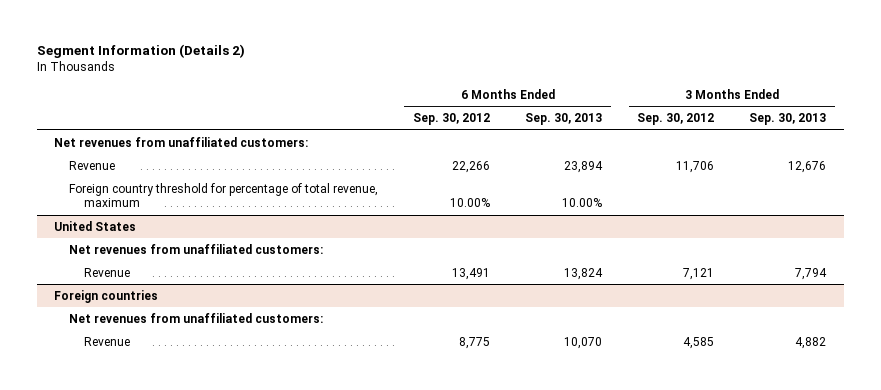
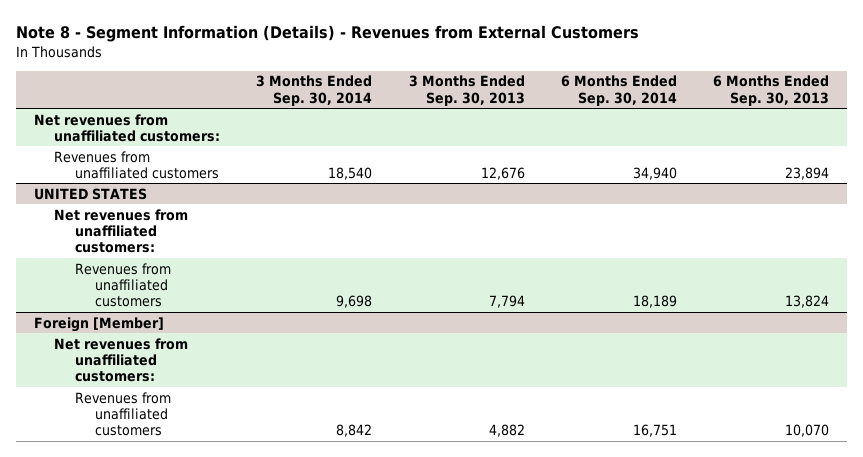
[36,44,245,59] Segment Information (Details 2) -> [15,24,639,42] Note 8 - Segment Information (Details) - Revenues from External Customers
[413,113,491,126] Sep. 30, 2012 -> none
[637,113,715,126] Sep. 30, 2012 -> none
none -> [256,75,373,106] 3 Months Ended Sep. 30, 2014
none -> [560,75,677,106] 6 Months Ended Sep. 30, 2014
[68,182,378,208] Foreign country threshold for percentage of total revenue, maximum -> none
[68,160,115,170] Revenue -> [54,150,219,179] Revenues from unaffiliated customers
[54,220,137,231] United States -> [33,187,147,200] UNITED STATES
[54,289,159,303] Foreign countries -> none
[83,267,130,277] Revenue -> [74,262,171,308] Revenues from unaffiliated customers
none -> [33,316,164,332] Foreign [Member]
[83,336,130,346] Revenue -> [74,391,171,437] Revenues from unaffiliated customers

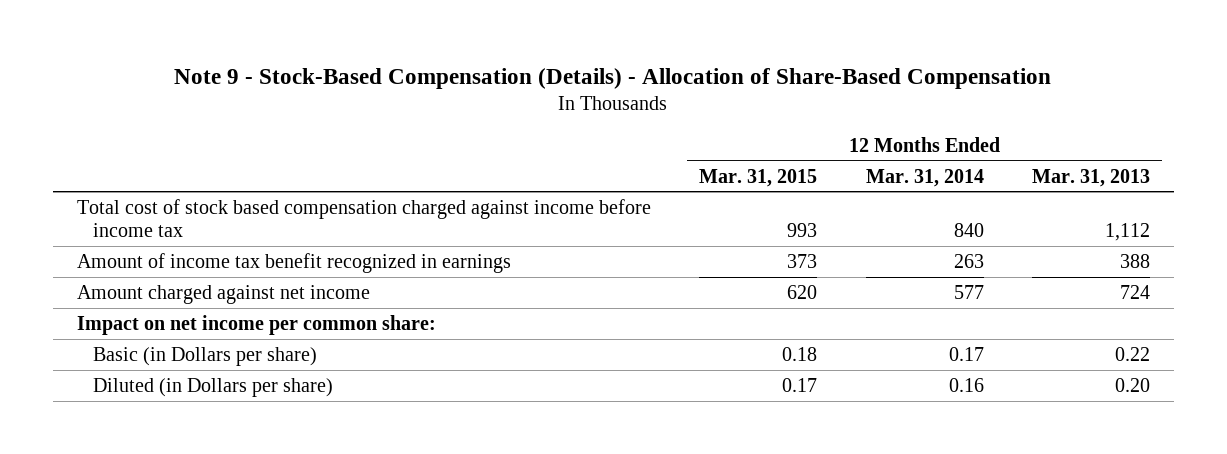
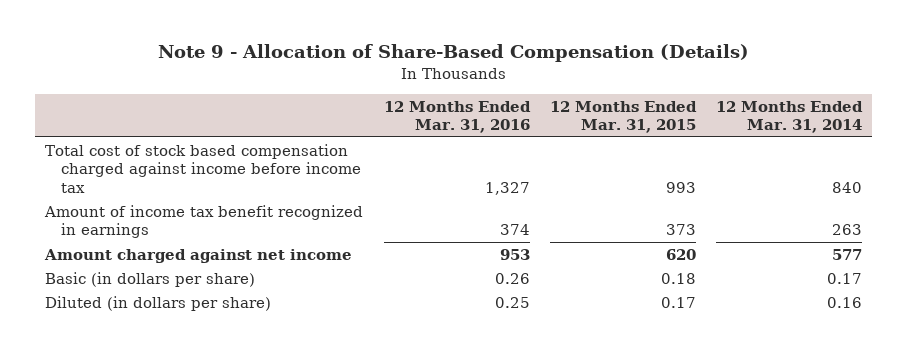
[174,67,1052,89] Note 9 - Stock-Based Compensation (Details) - Allocation of Share-Based Compensation -> [157,44,749,63] Note 9 - Allocation of Share-Based Compensation (Details)
[1031,168,1150,187] Mar. 31, 2013 -> none
none -> [383,100,531,134] 12 Months Ended Mar. 31, 2016
[77,314,437,335] Impact on net income per common share: -> none
[92,346,317,366] Basic (in Dollars per share) -> [45,271,256,287] Basic (in dollars per share)
[92,377,333,397] Diluted (in Dollars per share) -> [45,295,272,311] Diluted (in dollars per share)

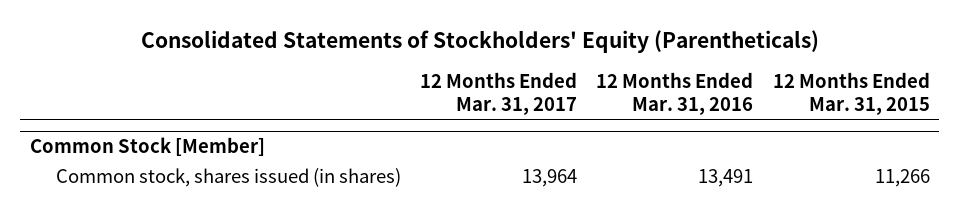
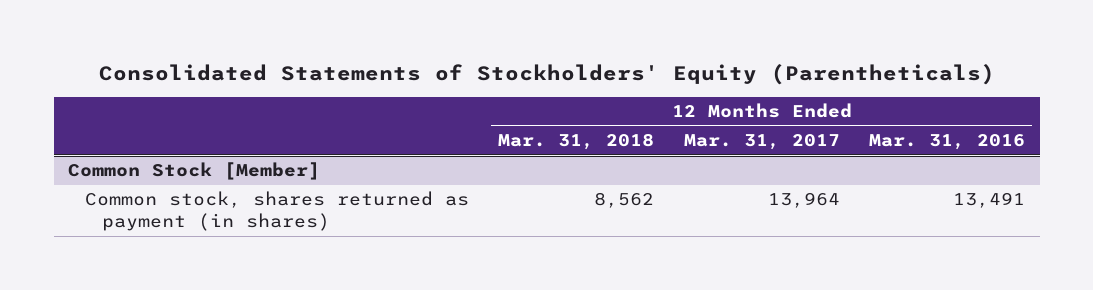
[772,72,930,115] 12 Months Ended Mar. 31, 2015 -> none
none -> [498,133,655,151] Mar. 31, 2018
[55,167,401,187] Common stock, shares issued (in shares) -> [85,191,470,232] Common stock, shares returned as payment (in shares)

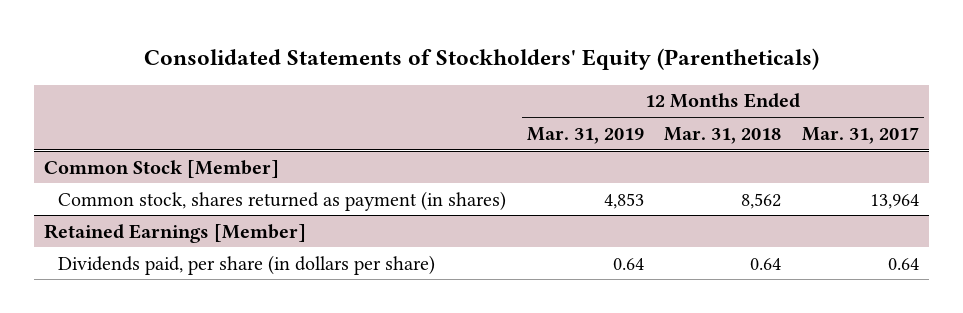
[869,134,1026,151] Mar. 31, 2016 -> none
none -> [526,126,644,144] Mar. 31, 2019
none -> [44,223,307,243] Retained Earnings [Member]
none -> [58,254,436,275] Dividends paid, per share (in dollars per share)

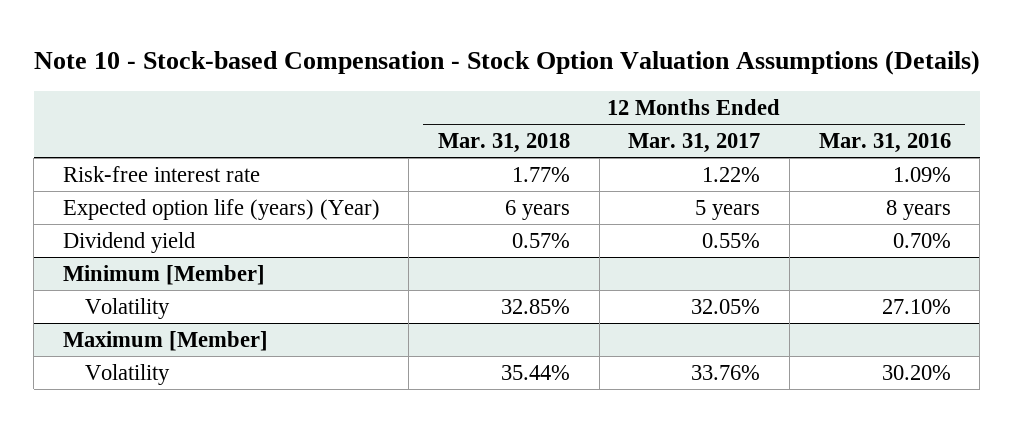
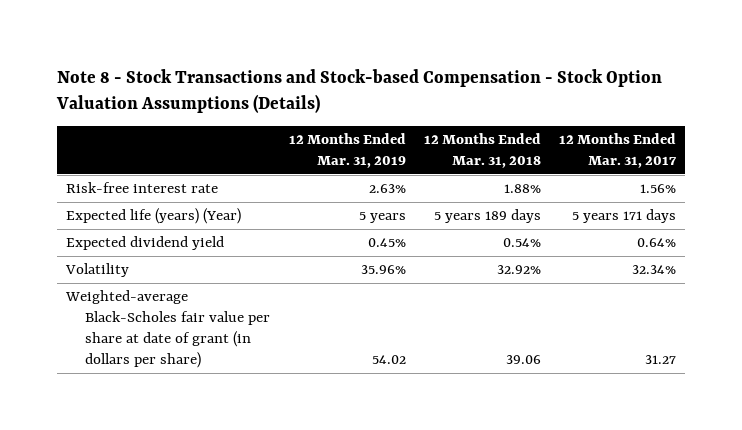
[33,49,980,75] Note 10 - Stock-based Compensation - Stock Option Valuation Assumptions (Details) -> [56,69,663,114] Note 8 - Stock Transactions and Stock-based Compensation - Stock Option Valuation Assumptions (Details)
[818,133,951,154] Mar. 31, 2016 -> none
none -> [288,133,406,169] 12 Months Ended Mar. 31, 2019
[62,264,265,285] Minimum [Member] -> none
[62,330,268,351] Maximum [Member] -> none
[85,363,171,385] Volatility -> none
[512,166,571,182] 1.77% -> [503,184,541,194] 1.88%
[702,166,761,182] 1.22% -> [639,184,676,194] 1.56%
[62,198,380,220] Expected option life (years) (Year) -> [66,208,242,225] Expected life (years) (Year)
[505,199,571,220] 6 years -> [433,209,541,224] 5 years 189 days
[695,199,761,220] 5 years -> [571,209,676,224] 5 years 171 days
[62,231,195,253] Dividend yield -> [66,236,225,251] Expected dividend yield
[512,232,571,248] 0.57% -> [502,238,541,248] 0.54%
[702,232,761,248] 0.55% -> [636,238,676,248] 0.64%
[501,298,571,314] 32.85% -> [496,265,541,275] 32.92%
[691,298,761,314] 32.05% -> [631,265,676,275] 32.34%
none -> [65,290,271,369] Weighted-average Black-Scholes fair value per share at date of grant (in dollars per share)

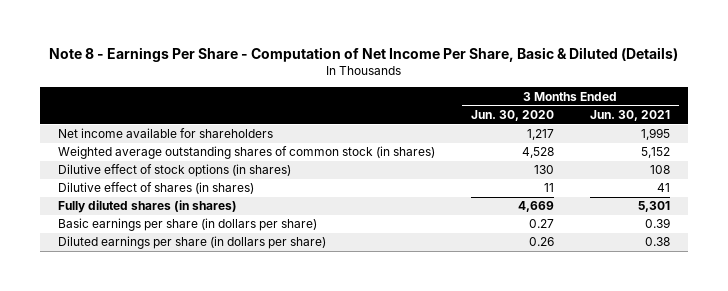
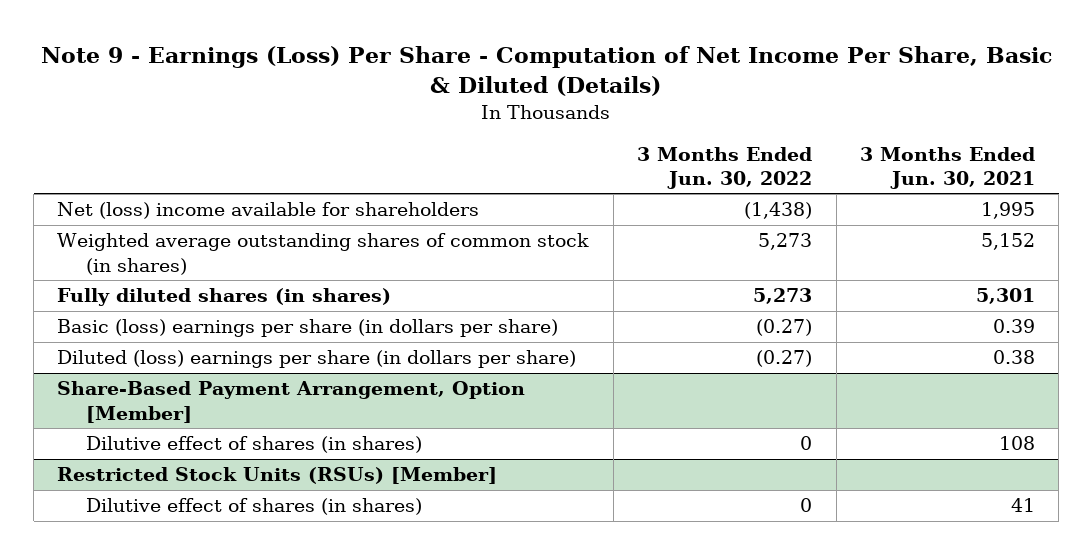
[48,46,678,62] Note 8 - Earnings Per Share - Computation of Net Income Per Share, Basic & Diluted (Details) -> [41,46,1053,97] Note 9 - Earnings (Loss) Per Share - Computation of Net Income Per Share, Basic & Diluted (Details)
[470,109,554,121] Jun. 30, 2020 -> none
none -> [637,146,813,189] 3 Months Ended Jun. 30, 2022
[58,128,274,139] Net income available for shareholders -> [57,202,480,220] Net (loss) income available for shareholders
[58,164,292,178] Dilutive effect of stock options (in shares) -> none
[58,182,255,195] Dilutive effect of shares (in shares) -> none
[58,218,318,232] Basic earnings per share (in dollars per share) -> [57,319,559,338] Basic (loss) earnings per share (in dollars per share)
[58,236,327,250] Diluted earnings per share (in dollars per share) -> [57,350,577,369] Diluted (loss) earnings per share (in dollars per share)
none -> [57,381,526,423] Share-Based Payment Arrangement, Option [Member]
none -> [86,436,423,454] Dilutive effect of shares (in shares)
none -> [57,467,498,485] Restricted Stock Units (RSUs) [Member]
none -> [86,498,423,516] Dilutive effect of shares (in shares)

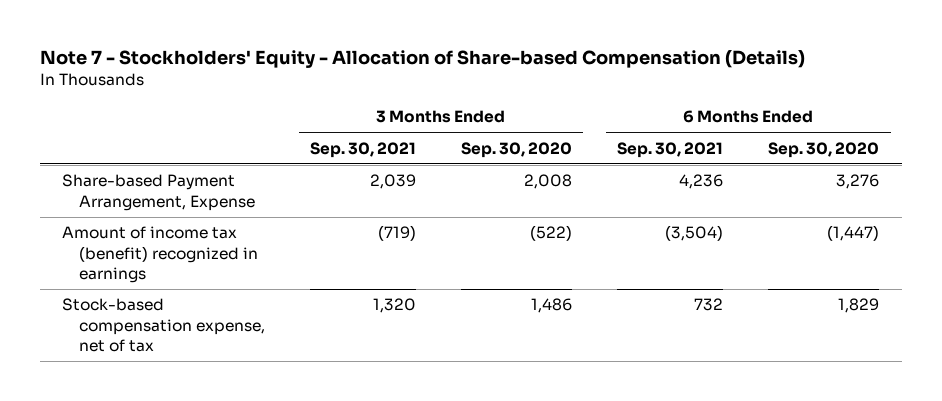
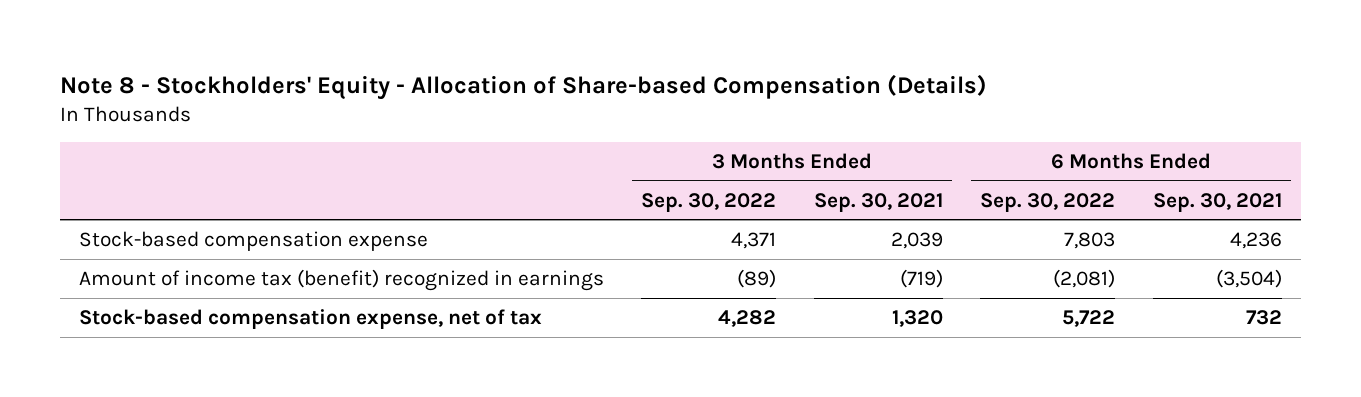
[39,50,805,69] Note 7 - Stockholders' Equity - Allocation of Share-based Compensation (Details) -> [59,73,987,100] Note 8 - Stockholders' Equity - Allocation of Share-based Compensation (Details)
[461,141,573,158] Sep. 30, 2020 -> none
[768,141,880,158] Sep. 30, 2020 -> none
none -> [641,192,777,212] Sep. 30, 2022
none -> [980,192,1116,212] Sep. 30, 2022
[62,174,256,211] Share-based Payment Arrangement, Expense -> [78,230,428,251] Stock-based compensation expense

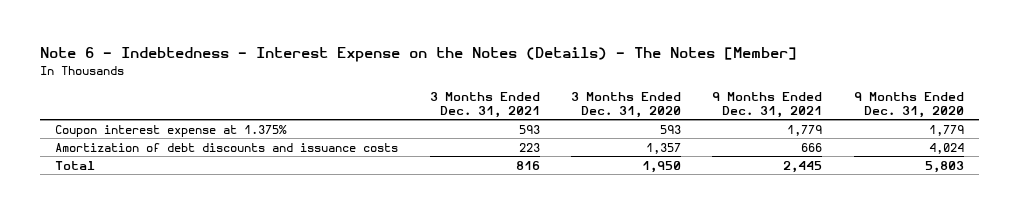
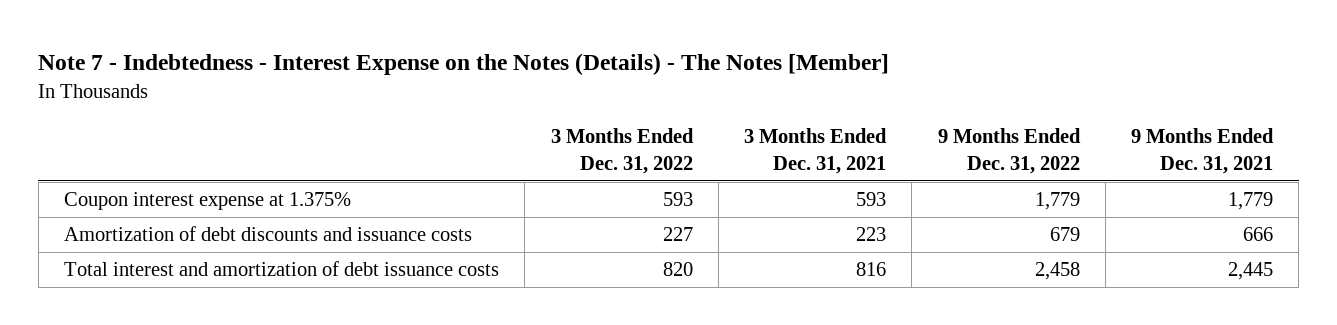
[39,47,797,63] Note 6 - Indebtedness - Interest Expense on the Notes (Details) - The Notes [Member] -> [38,53,890,76] Note 7 - Indebtedness - Interest Expense on the Notes (Details) - The Notes [Member]
[570,91,681,118] 3 Months Ended Dec. 31, 2020 -> none
[853,91,964,118] 9 Months Ended Dec. 31, 2020 -> none
none -> [550,128,694,174] 3 Months Ended Dec. 31, 2022
none -> [937,128,1081,174] 9 Months Ended Dec. 31, 2022
[55,160,96,170] Total -> [64,261,500,277] Total interest and amortization of debt issuance costs

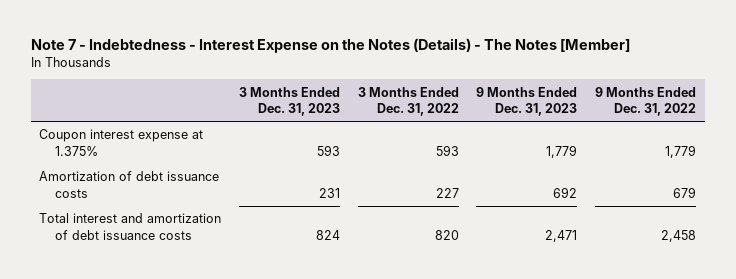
[744,128,888,174] 3 Months Ended Dec. 31, 2021 -> none
[1131,128,1275,174] 9 Months Ended Dec. 31, 2021 -> none
none -> [239,86,341,116] 3 Months Ended Dec. 31, 2023
none -> [476,86,578,116] 9 Months Ended Dec. 31, 2023
[64,226,473,242] Amortization of debt discounts and issuance costs -> [39,171,220,198] Amortization of debt issuance costs

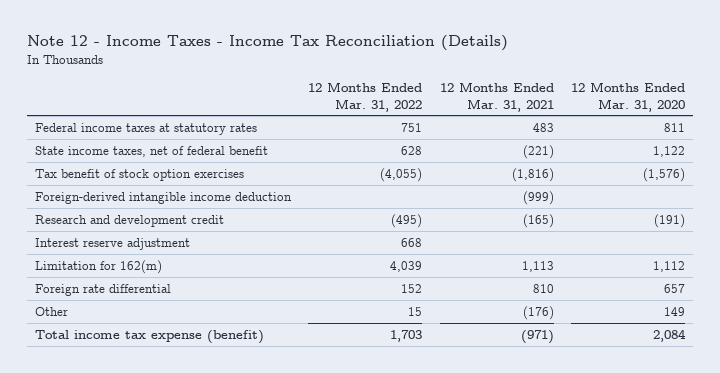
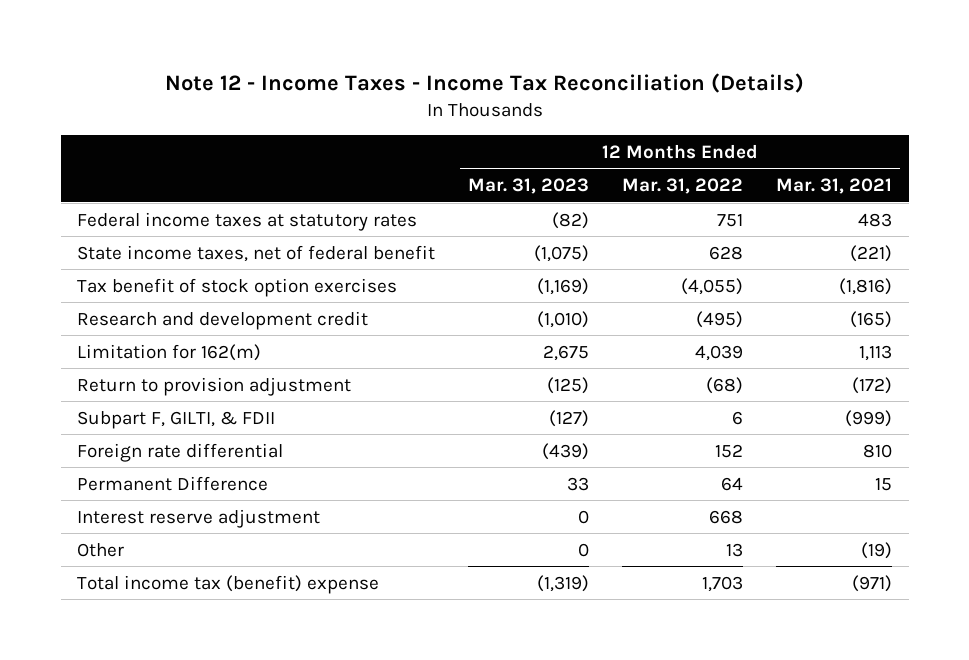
[570,82,685,112] 12 Months Ended Mar. 31, 2020 -> none
none -> [468,178,590,195] Mar. 31, 2023
[35,191,293,204] Foreign-derived intangible income deduction -> none
none -> [77,376,352,396] Return to provision adjustment
none -> [77,410,276,429] Subpart F, GILTI, & FDII
none -> [77,475,269,491] Permanent Difference
[35,237,191,250] Interest reserve adjustment -> [77,508,321,528] Interest reserve adjustment
[408,306,423,316] 15 -> [726,542,744,557] 13
[522,305,554,320] (176) -> [861,541,893,559] (19)
[35,329,265,344] Total income tax expense (benefit) -> [77,574,380,594] Total income tax (benefit) expense

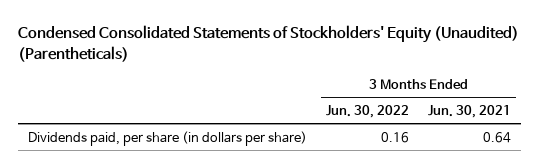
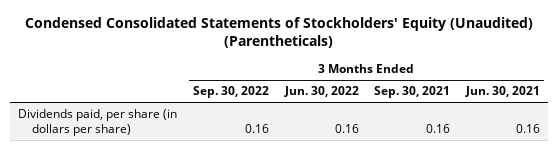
none -> [192,86,269,99] Sep. 30, 2022
none -> [374,86,451,99] Sep. 30, 2021
[483,131,512,143] 0.64 -> [516,124,541,134] 0.16

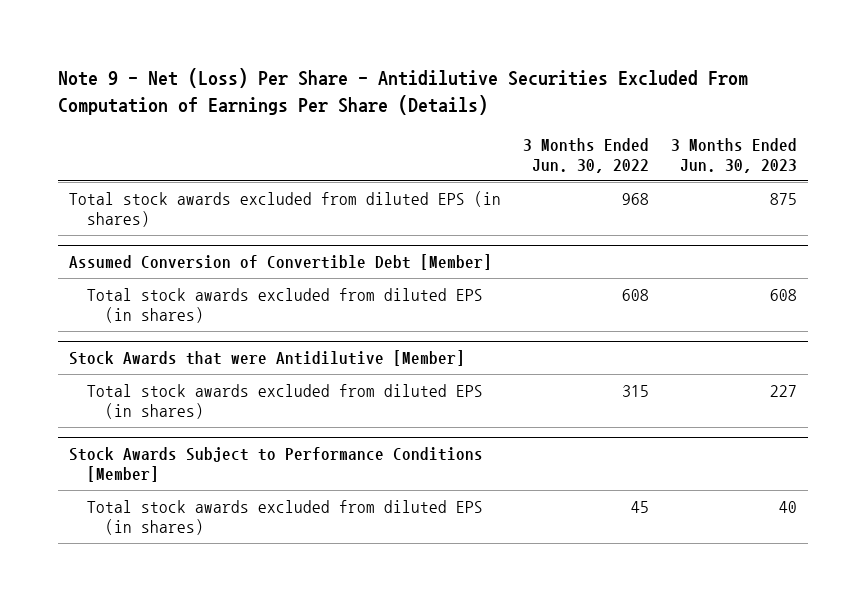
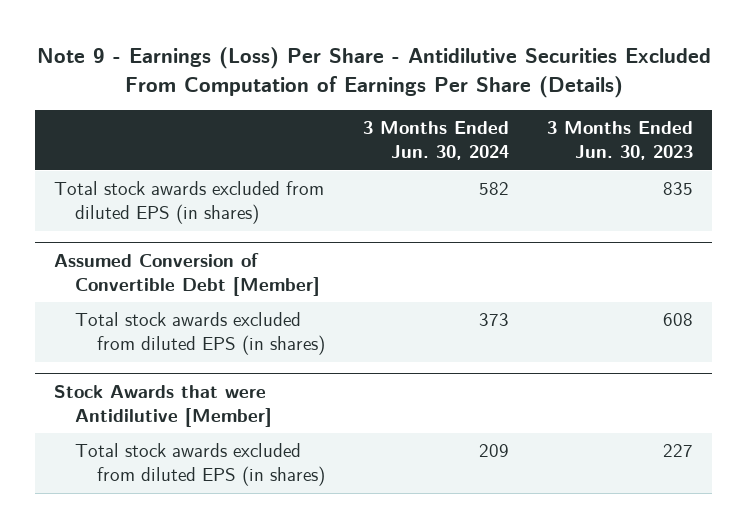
[57,68,748,115] Note 9 - Net (Loss) Per Share - Antidilutive Securities Excluded From Computation of Earnings Per Share (Details) -> [36,47,711,98] Note 9 - Earnings (Loss) Per Share - Antidilutive Securities Excluded From Computation of Earnings Per Share (Details)
[522,137,649,174] 3 Months Ended Jun. 30, 2022 -> none
none -> [362,121,509,160] 3 Months Ended Jun. 30, 2024
[769,192,797,205] 875 -> [663,182,694,196] 835
[68,446,483,483] Stock Awards Subject to Performance Conditions [Member] -> none
[86,499,483,536] Total stock awards excluded from diluted EPS (in shares) -> none

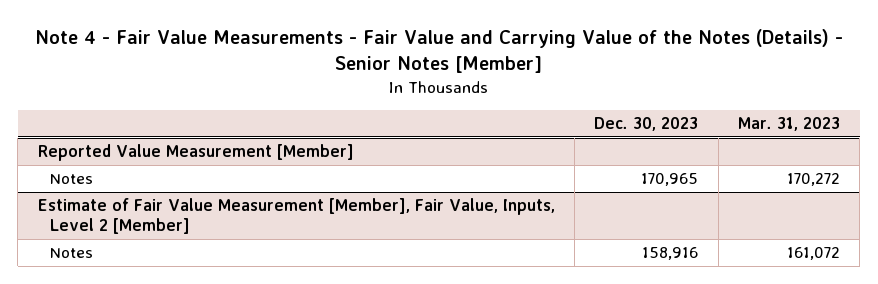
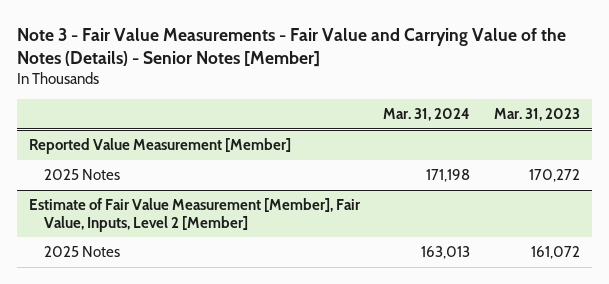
[34,28,843,74] Note 4 - Fair Value Measurements - Fair Value and Carrying Value of the Notes (Details) - Senior Notes [Member] -> [17,27,567,67] Note 3 - Fair Value Measurements - Fair Value and Carrying Value of the Notes (Details) - Senior Notes [Member]
[594,116,699,131] Dec. 30, 2023 -> none
none -> [383,108,471,122] Mar. 31, 2024
[50,174,94,185] Notes -> [44,169,121,181] 2025 Notes
[50,248,94,259] Notes -> [44,246,121,258] 2025 Notes

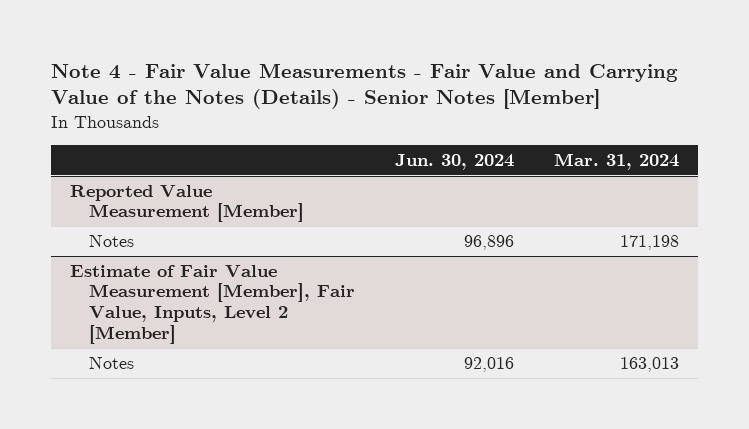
[17,27,567,67] Note 3 - Fair Value Measurements - Fair Value and Carrying Value of the Notes (Details) - Senior Notes [Member] -> [50,62,678,110] Note 4 - Fair Value Measurements - Fair Value and Carrying Value of the Notes (Details) - Senior Notes [Member]
[493,108,580,122] Mar. 31, 2023 -> none
none -> [394,154,514,171] Jun. 30, 2024
[44,169,121,181] 2025 Notes -> [89,233,135,247] Notes
[44,246,121,258] 2025 Notes -> [89,355,135,369] Notes

